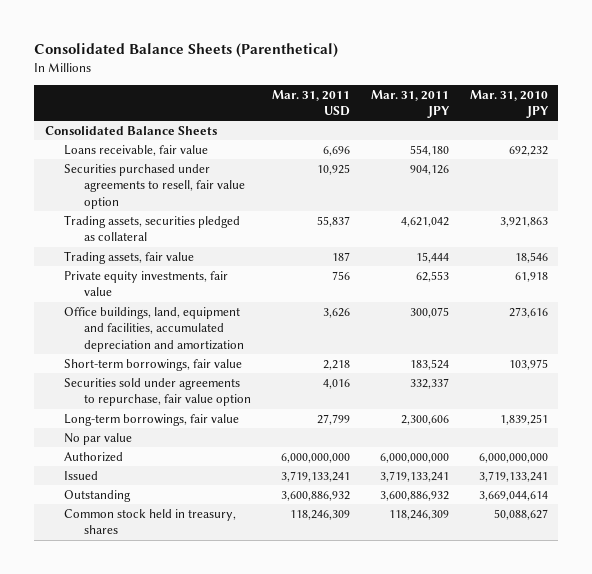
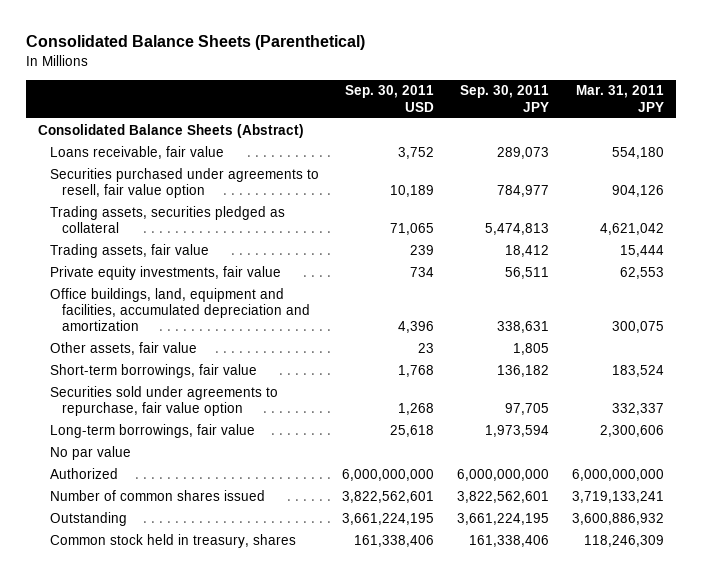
[271,89,350,116] Mar. 31, 2011 USD -> none
[469,89,549,118] Mar. 31, 2010 JPY -> none
none -> [345,85,435,112] Sep. 30, 2011 USD
none -> [460,85,550,112] Sep. 30, 2011 JPY
[44,125,217,135] Consolidated Balance Sheets -> [37,123,304,138] Consolidated Balance Sheets (Abstract)
none -> [50,341,198,355] Other assets, fair value
[64,470,99,480] Issued -> [50,489,266,501] Number of common shares issued

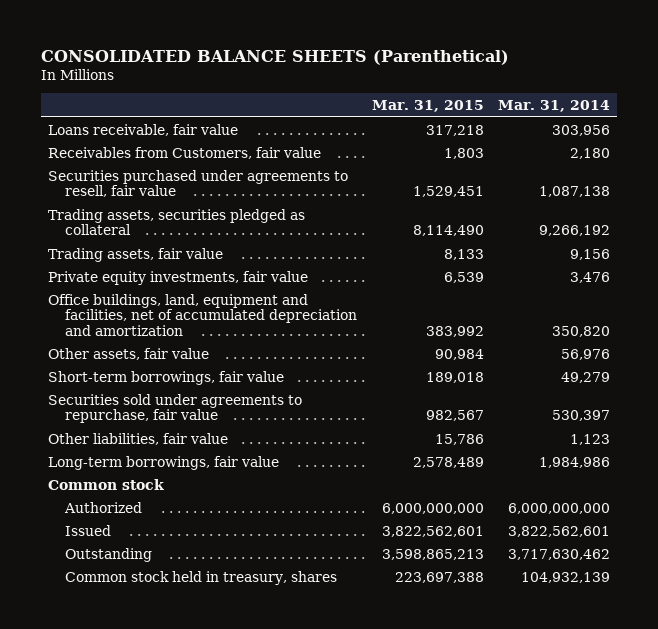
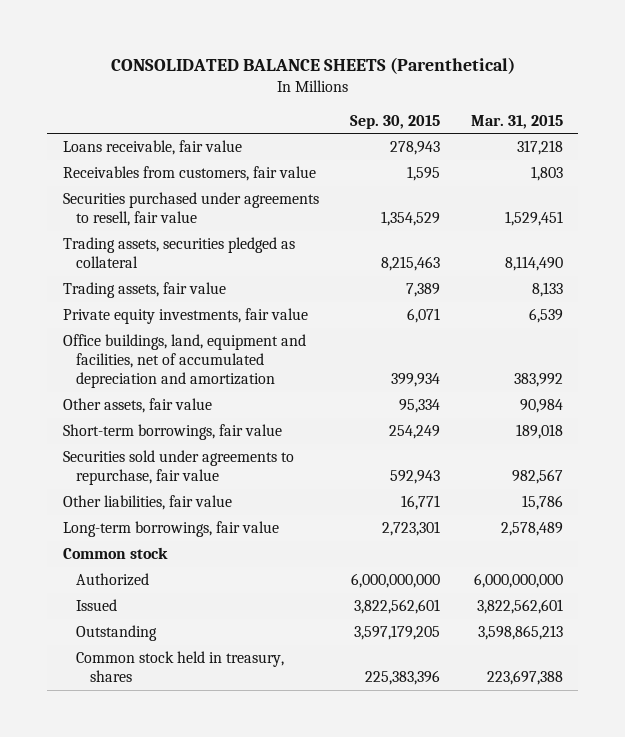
[497,99,610,112] Mar. 31, 2014 -> none
none -> [349,114,440,129] Sep. 30, 2015
[48,146,322,159] Receivables from Customers, fair value -> [62,166,316,182] Receivables from customers, fair value

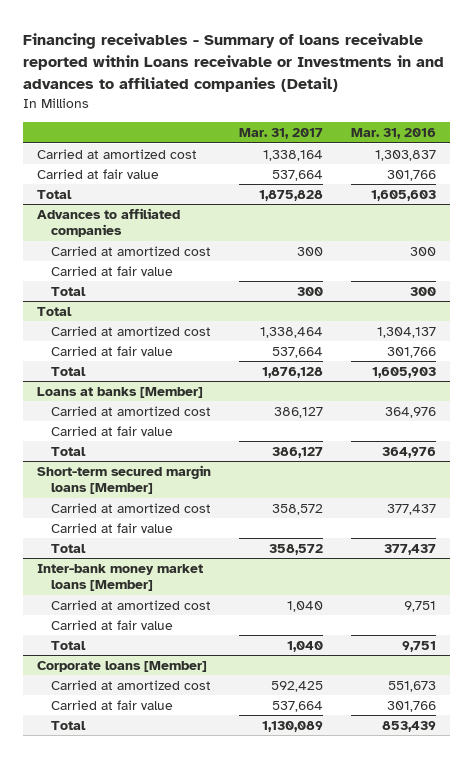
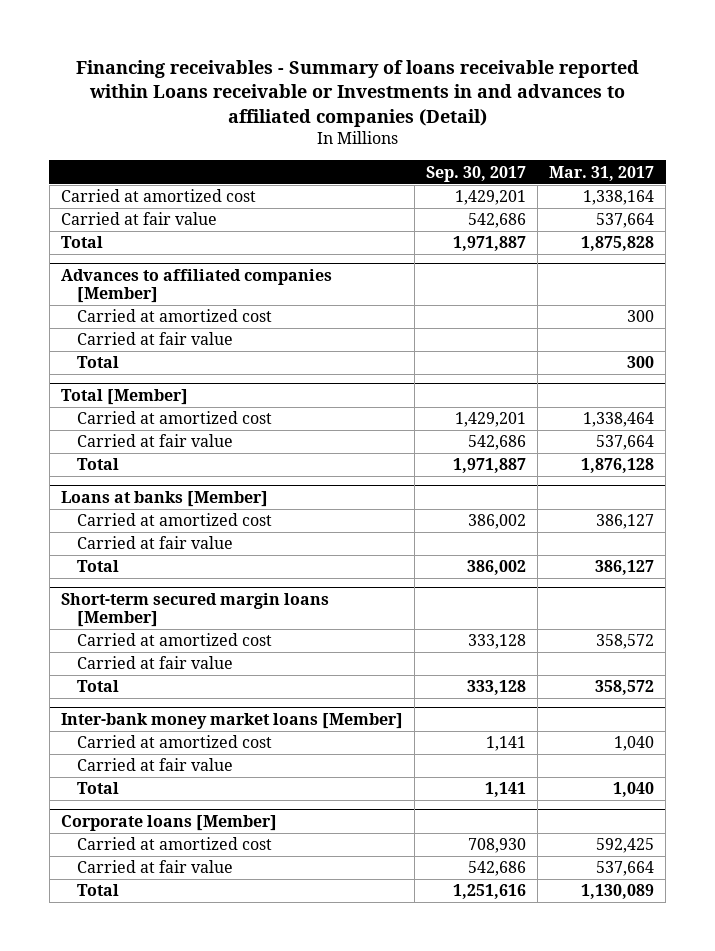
[350,128,436,140] Mar. 31, 2016 -> none
none -> [426,165,527,182] Sep. 30, 2017
[37,207,181,238] Advances to affiliated companies -> [60,268,332,303] Advances to affiliated companies [Member]
[37,306,73,316] Total -> [60,388,188,405] Total [Member]

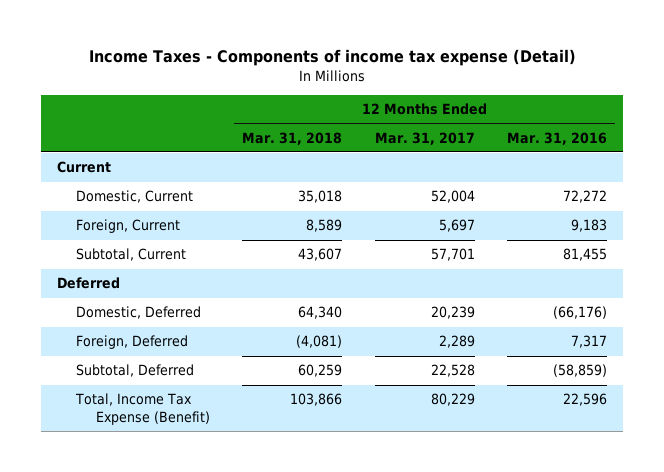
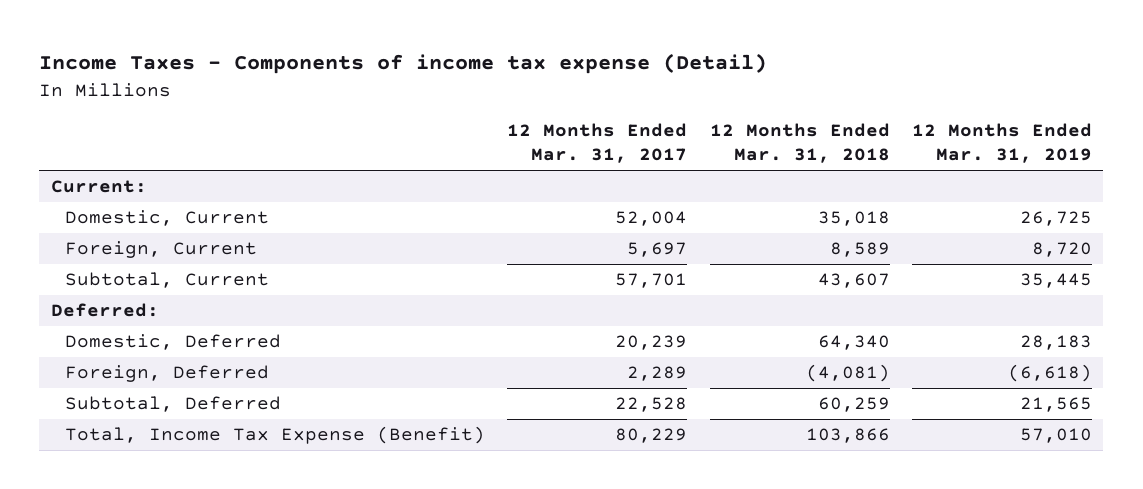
[507,131,608,145] Mar. 31, 2016 -> none
none -> [911,123,1092,164] 12 Months Ended Mar. 31, 2019
[56,161,111,174] Current -> [50,180,147,194] Current:
[56,277,120,290] Deferred -> [50,303,159,318] Deferred:

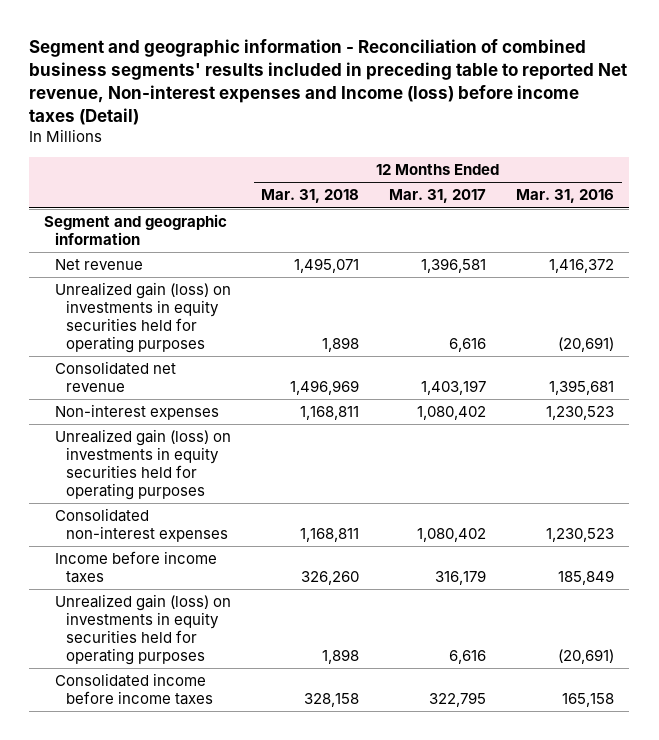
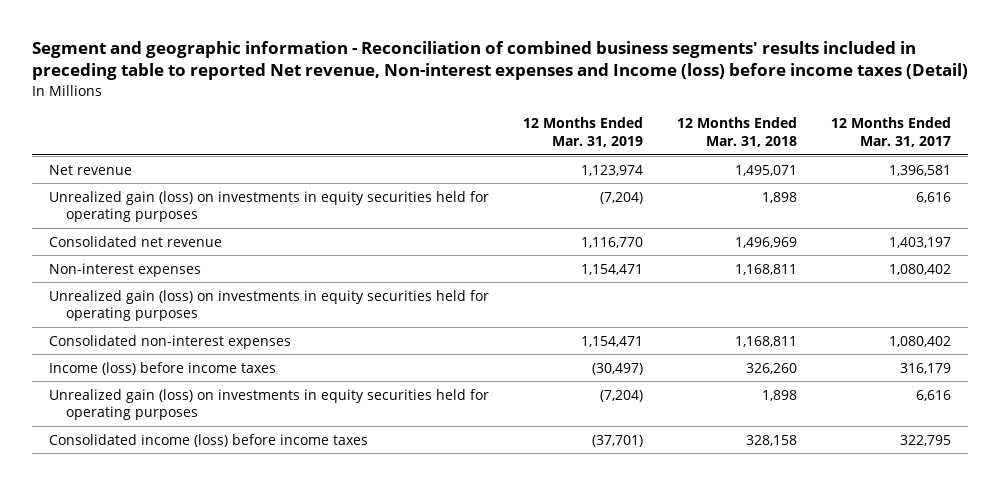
[516,189,615,204] Mar. 31, 2016 -> none
none -> [523,117,644,148] 12 Months Ended Mar. 31, 2019
[44,214,228,246] Segment and geographic information -> none
[55,551,218,584] Income before income taxes -> [49,361,277,375] Income (loss) before income taxes
[55,673,214,706] Consolidated income before income taxes -> [49,433,369,447] Consolidated income (loss) before income taxes

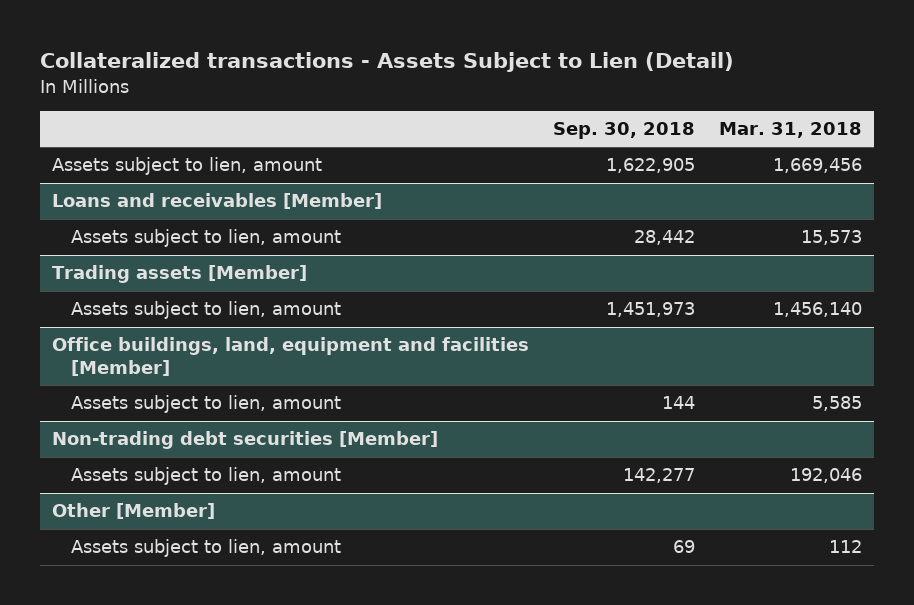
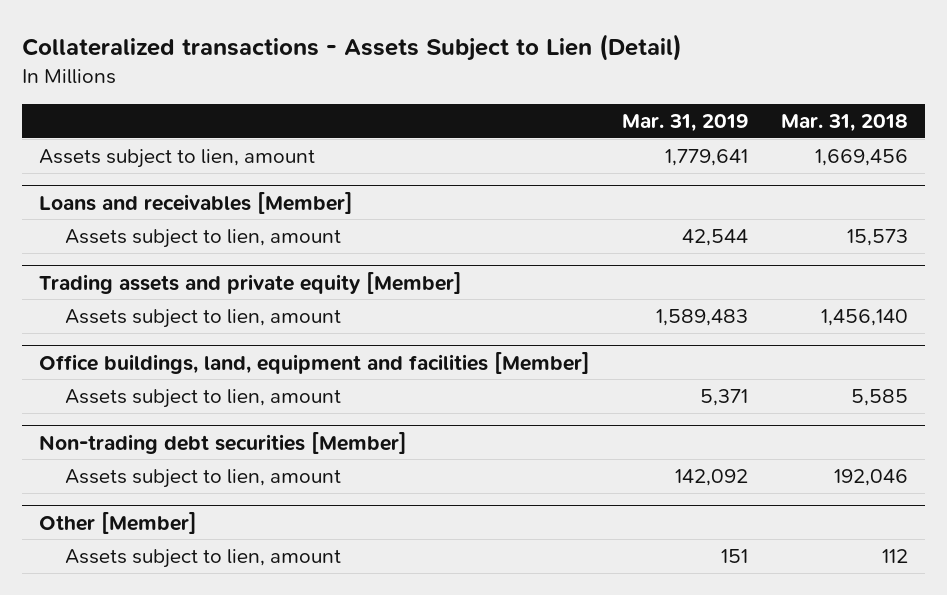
[553,122,696,140] Sep. 30, 2018 -> none
none -> [622,114,749,133] Mar. 31, 2019
[52,265,308,284] Trading assets [Member] -> [38,271,462,294] Trading assets and private equity [Member]

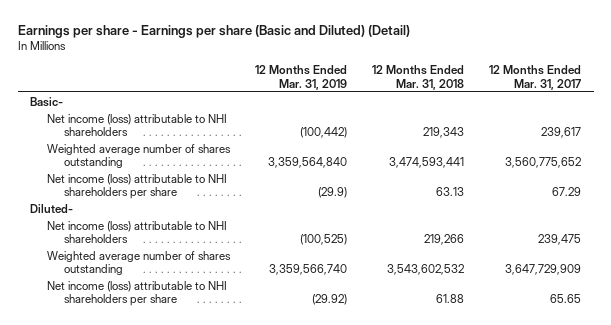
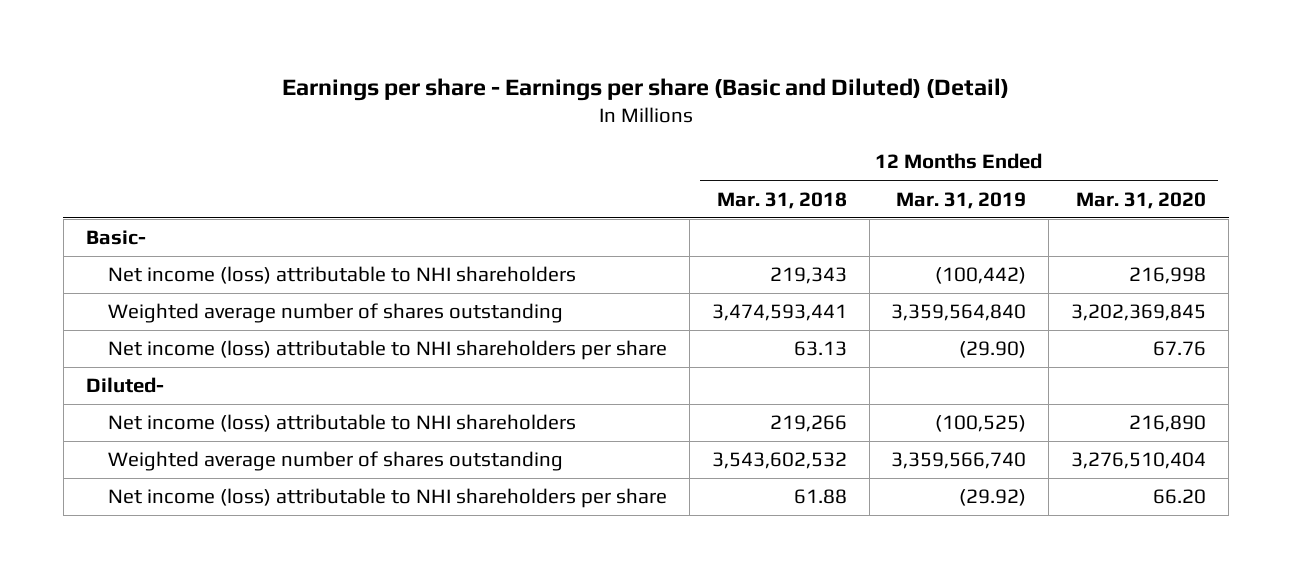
[489,65,582,90] 12 Months Ended Mar. 31, 2017 -> none
none -> [1076,191,1207,209] Mar. 31, 2020
[317,186,347,198] (29.9) -> [959,341,1027,359] (29.90)

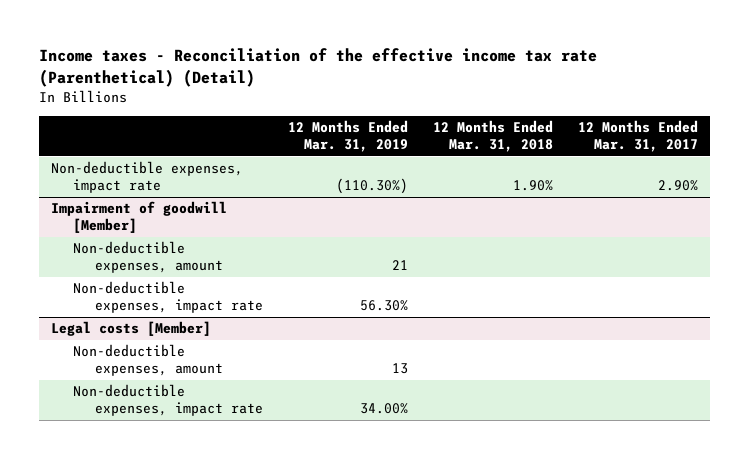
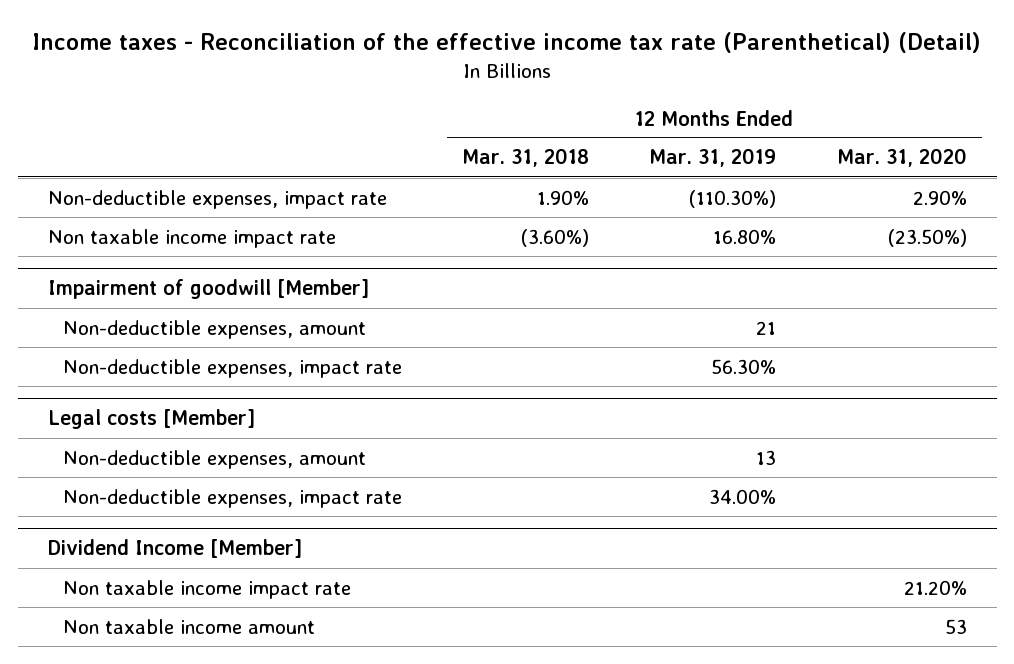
[577,120,698,153] 12 Months Ended Mar. 31, 2017 -> none
none -> [836,148,967,168] Mar. 31, 2020
none -> [47,228,336,248] Non taxable income impact rate
none -> [47,539,302,559] Dividend Income [Member]
none -> [62,579,351,599] Non taxable income impact rate
none -> [62,618,315,634] Non taxable income amount

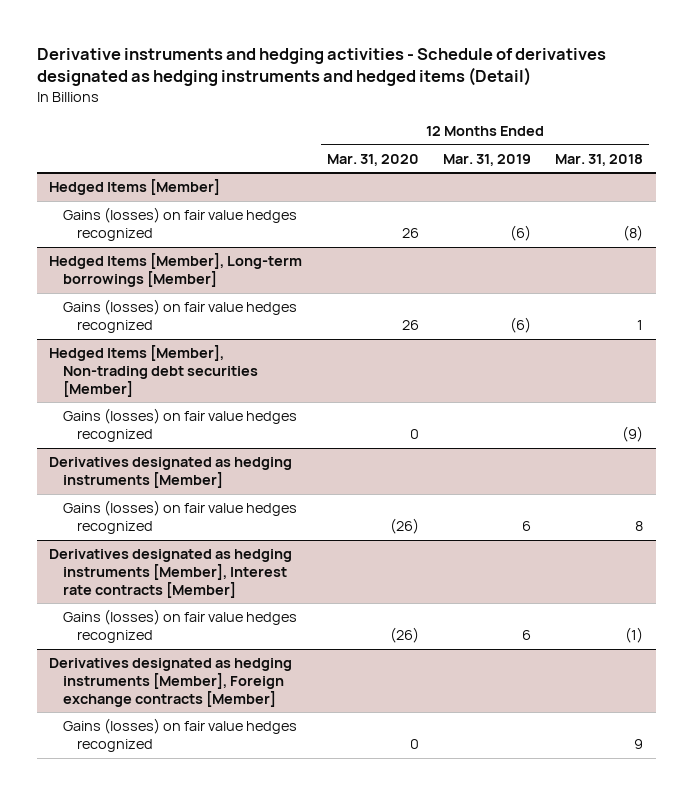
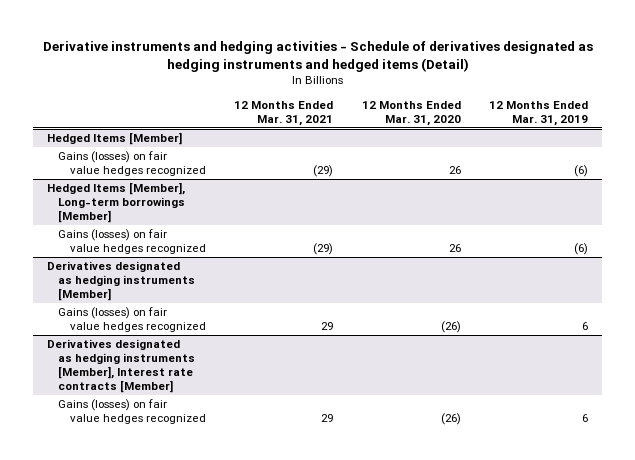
[555,153,644,166] Mar. 31, 2018 -> none
none -> [234,100,334,126] 12 Months Ended Mar. 31, 2021
[49,345,259,397] Hedged Items [Member], Non-trading debt securities [Member] -> none
[63,408,298,442] Gains (losses) on fair value hedges recognized -> none
[49,658,293,707] Derivatives designated as hedging instruments [Member], Foreign exchange contracts [Member] -> none
[63,718,298,752] Gains (losses) on fair value hedges recognized -> none

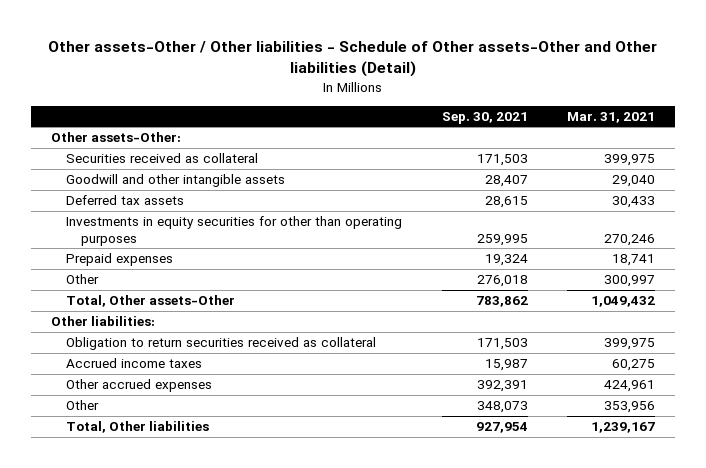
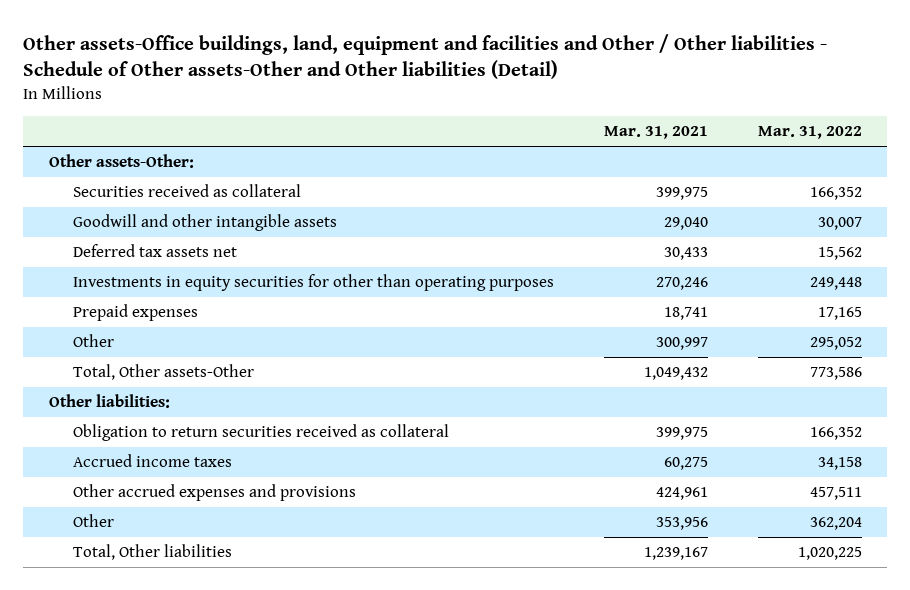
[48,41,658,78] Other assets-Other / Other liabilities - Schedule of Other assets-Other and Other liabilities (Detail) -> [23,33,828,80] Other assets-Office buildings, land, equipment and facilities and Other / Other liabilities - Schedule of Other assets-Other and Other liabilities (Detail)
[441,111,528,124] Sep. 30, 2021 -> none
none -> [757,126,862,140] Mar. 31, 2022
[66,195,185,206] Deferred tax assets -> [72,244,237,258] Deferred tax assets net
[66,379,213,393] Other accrued expenses -> [72,484,356,502] Other accrued expenses and provisions

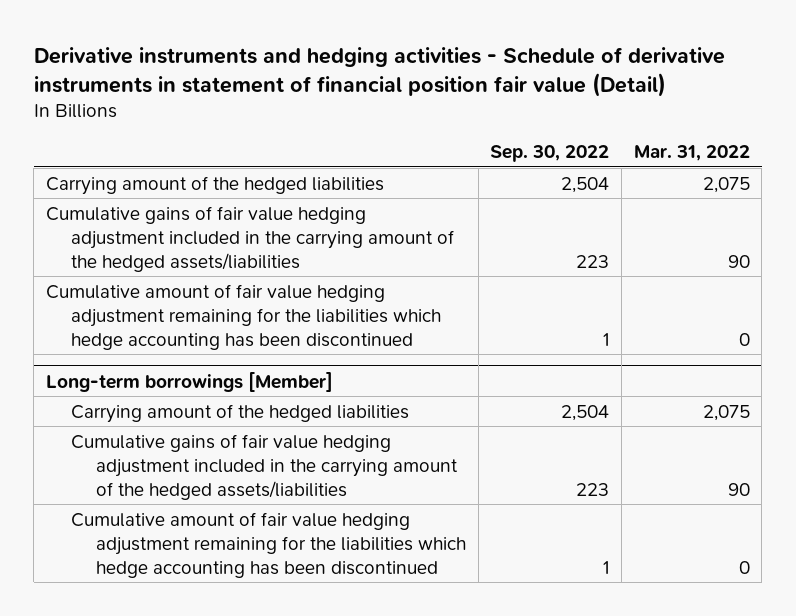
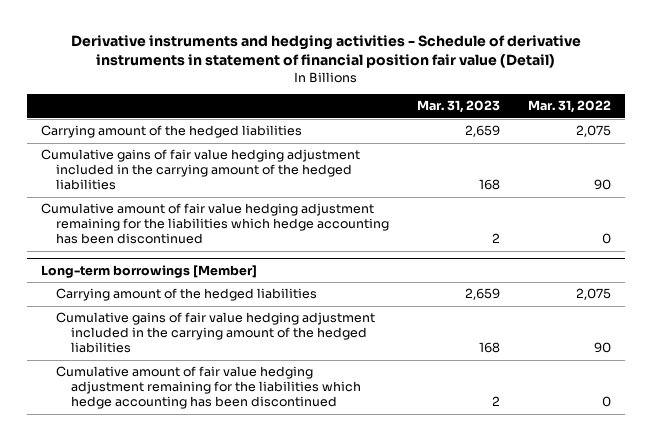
[490,144,610,162] Sep. 30, 2022 -> none
none -> [417,100,501,114] Mar. 31, 2023
[45,205,455,272] Cumulative gains of fair value hedging adjustment included in the carrying amount of the hedged assets/liabilities -> [40,149,360,191] Cumulative gains of fair value hedging adjustment included in the carrying amount of the hedged liabilities
[71,433,459,500] Cumulative gains of fair value hedging adjustment included in the carrying amount of the hedged assets/liabilities -> [56,312,376,354] Cumulative gains of fair value hedging adjustment included in the carrying amount of the hedged liabilities

